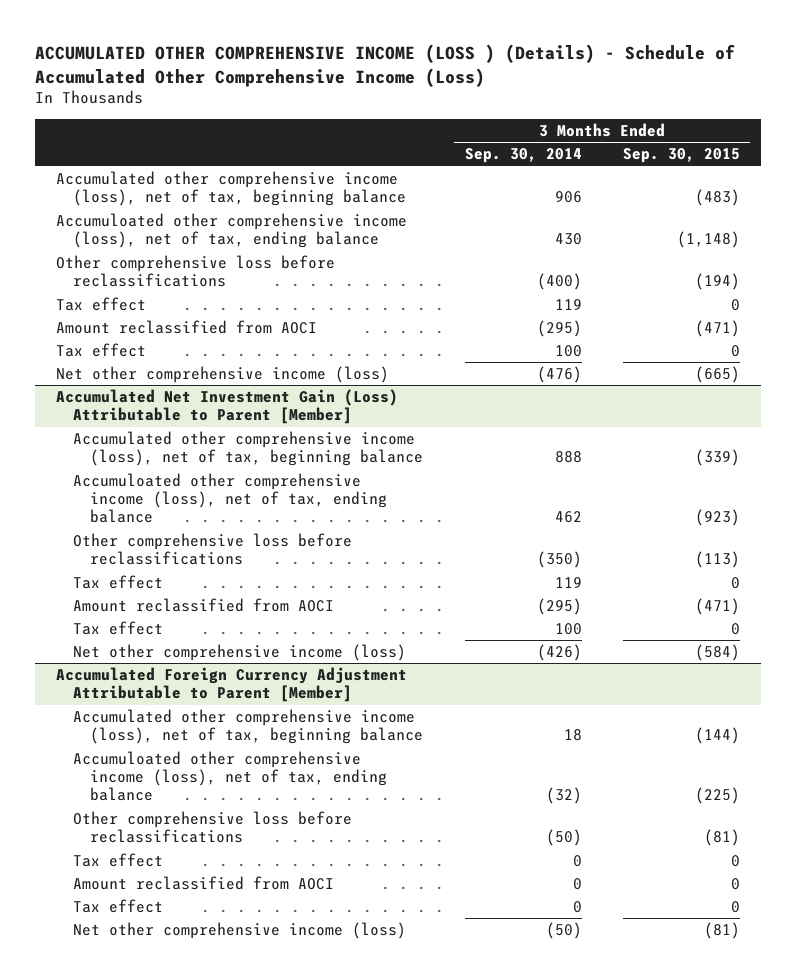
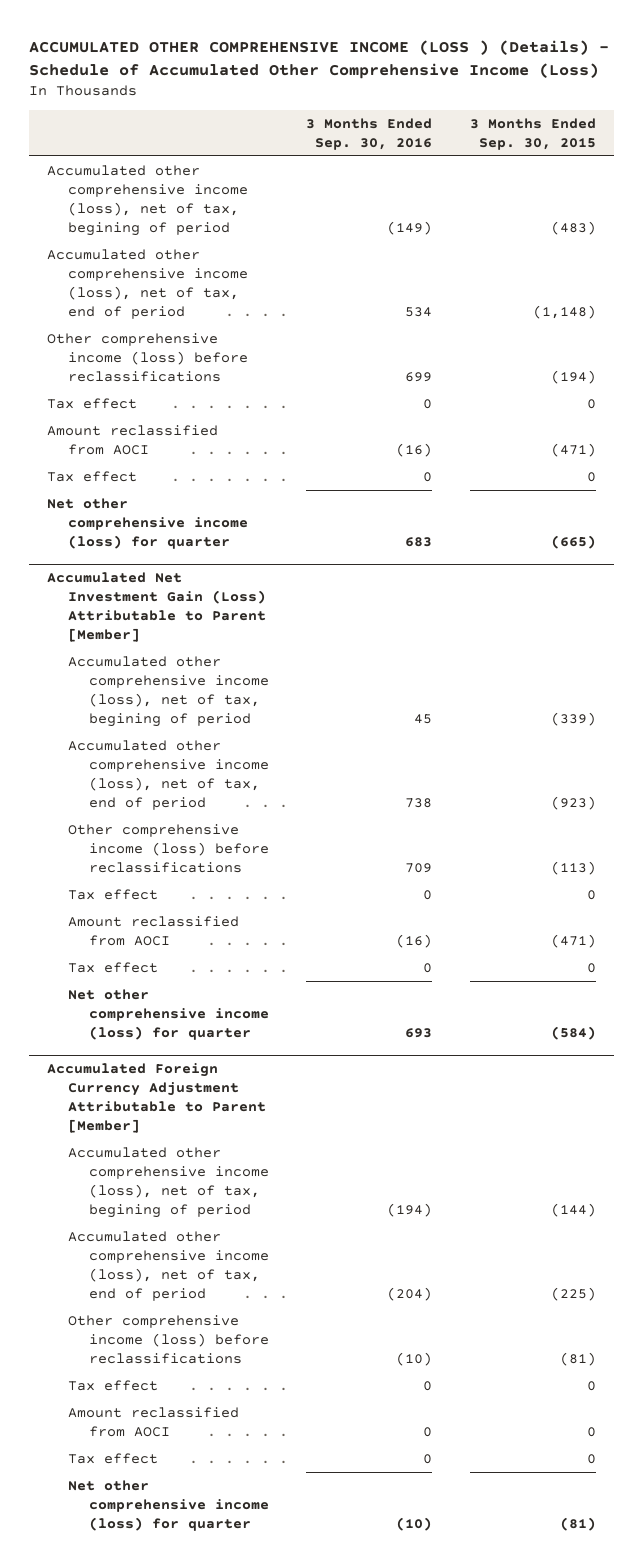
[464,148,582,164] Sep. 30, 2014 -> none
none -> [306,117,433,150] 3 Months Ended Sep. 30, 2016
[55,171,406,207] Accumulated other comprehensive income (loss), net of tax, beginning balance -> [47,165,249,236] Accumulated other comprehensive income (loss), net of tax, begining of period
[55,213,407,249] Accumuloated other comprehensive income (loss), net of tax, ending balance -> [47,249,249,319] Accumulated other comprehensive income (loss), net of tax, end of period
[55,255,335,288] Other comprehensive loss before reclassifications -> [47,333,249,382] Other comprehensive income (loss) before reclassifications
[55,366,389,384] Net other comprehensive income (loss) -> [47,498,249,549] Net other comprehensive income (loss) for quarter
[72,431,424,467] Accumulated other comprehensive income (loss), net of tax, beginning balance -> [68,656,270,727] Accumulated other comprehensive income (loss), net of tax, begining of period
[72,473,388,524] Accumuloated other comprehensive income (loss), net of tax, ending balance -> [68,740,270,810] Accumulated other comprehensive income (loss), net of tax, end of period
[72,533,352,566] Other comprehensive loss before reclassifications -> [68,824,270,873] Other comprehensive income (loss) before reclassifications
[72,644,406,662] Net other comprehensive income (loss) -> [68,989,270,1040] Net other comprehensive income (loss) for quarter
[72,709,424,745] Accumulated other comprehensive income (loss), net of tax, beginning balance -> [68,1147,270,1218] Accumulated other comprehensive income (loss), net of tax, begining of period
[72,751,388,802] Accumuloated other comprehensive income (loss), net of tax, ending balance -> [68,1231,270,1301] Accumulated other comprehensive income (loss), net of tax, end of period
[72,811,352,844] Other comprehensive loss before reclassifications -> [68,1315,270,1364] Other comprehensive income (loss) before reclassifications
[72,922,406,940] Net other comprehensive income (loss) -> [68,1480,270,1531] Net other comprehensive income (loss) for quarter

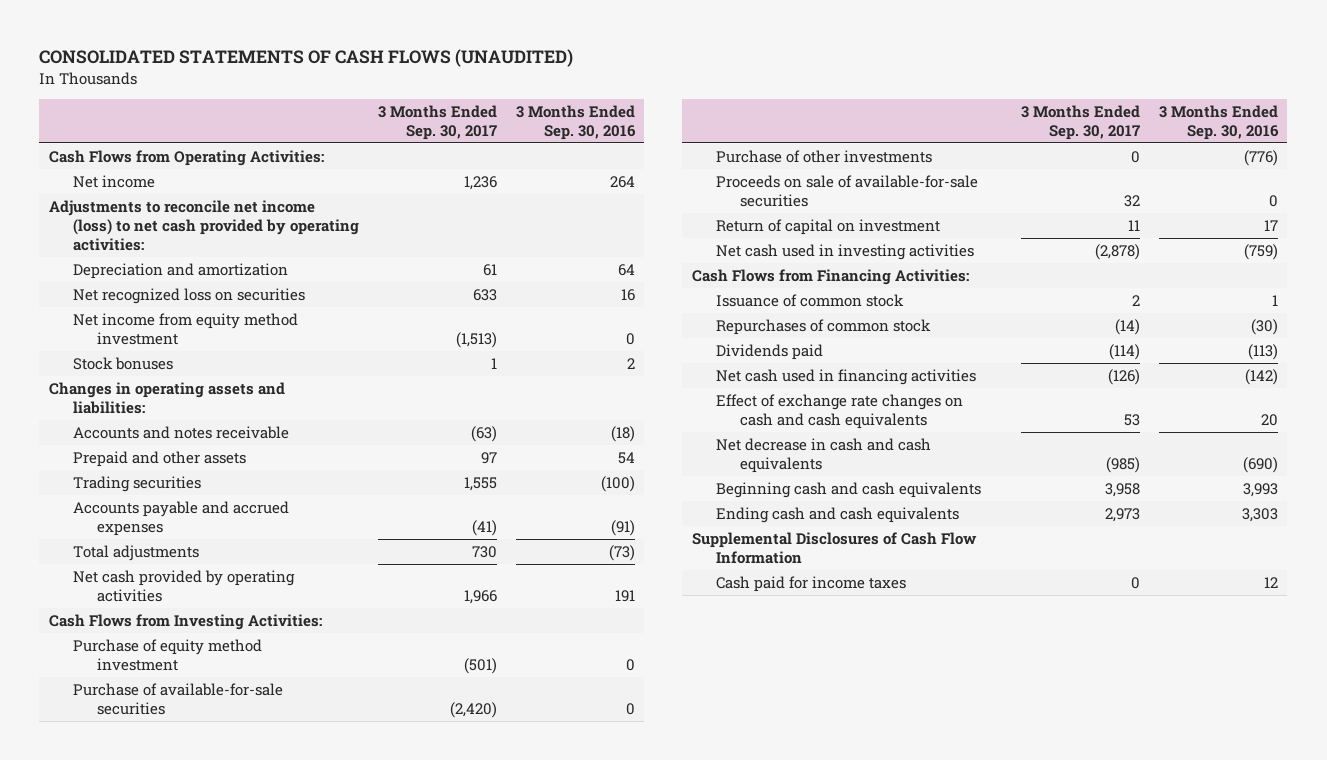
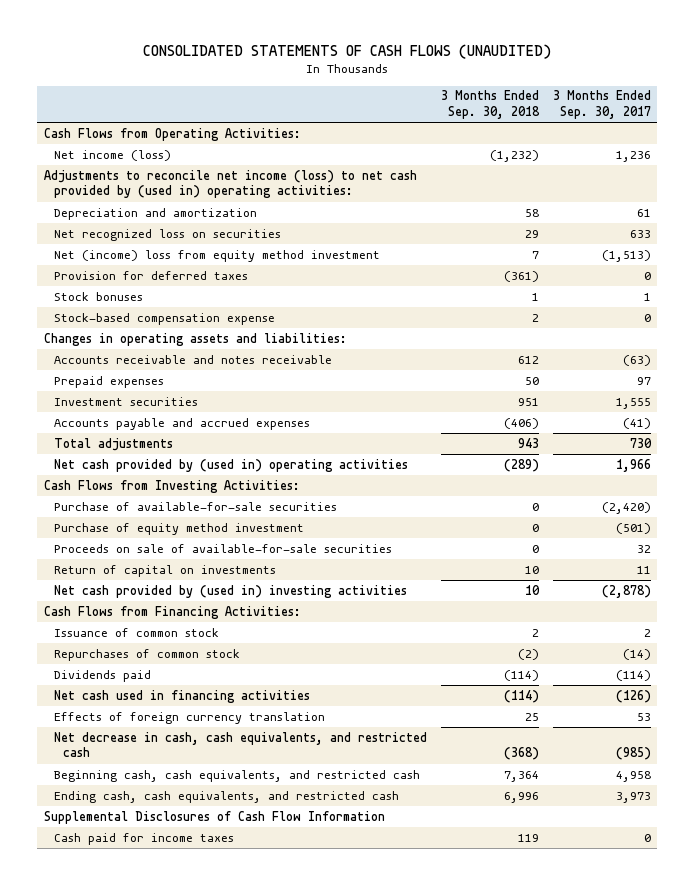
[515,104,636,140] 3 Months Ended Sep. 30, 2016 -> none
none -> [440,90,540,120] 3 Months Ended Sep. 30, 2018
[72,175,155,189] Net income -> [53,149,171,161] Net income (loss)
[48,200,359,251] Adjustments to reconcile net income (loss) to net cash provided by operating activities: -> [44,169,418,199] Adjustments to reconcile net income (loss) to net cash provided by (used in) operating activities:
[72,313,298,345] Net income from equity method investment -> [53,249,380,262] Net (income) loss from equity method investment
none -> [53,270,248,280] Provision for deferred taxes
none -> [53,312,275,325] Stock-based compensation expense
[72,426,289,440] Accounts and notes receivable -> [53,354,332,364] Accounts receivable and notes receivable
[72,451,246,468] Prepaid and other assets -> [53,375,164,388] Prepaid expenses
[72,476,201,493] Trading securities -> [53,396,198,406] Investment securities
[72,570,295,602] Net cash provided by operating activities -> [53,458,408,472] Net cash provided by (used in) operating activities
[715,150,932,164] Purchase of other investments -> none
[72,639,262,671] Purchase of equity method investment -> [53,522,304,535] Purchase of equity method investment
[715,219,940,236] Return of capital on investment -> [53,564,276,577] Return of capital on investments
[715,244,974,261] Net cash used in investing activities -> [53,584,407,598] Net cash provided by (used in) investing activities
[715,394,963,429] Effect of exchange rate changes on cash and cash equivalents -> [53,711,325,724] Effects of foreign currency translation
[715,438,931,473] Net decrease in cash and cash equivalents -> [53,731,427,758] Net decrease in cash, cash equivalents, and restricted cash
[715,482,981,499] Beginning cash and cash equivalents -> [53,769,420,782] Beginning cash, cash equivalents, and restricted cash
[1104,483,1140,498] 3,958 -> [615,770,651,782] 4,958
[715,507,959,524] Ending cash and cash equivalents -> [53,790,399,803] Ending cash, cash equivalents, and restricted cash
[1104,508,1140,523] 2,973 -> [615,791,651,803] 3,973

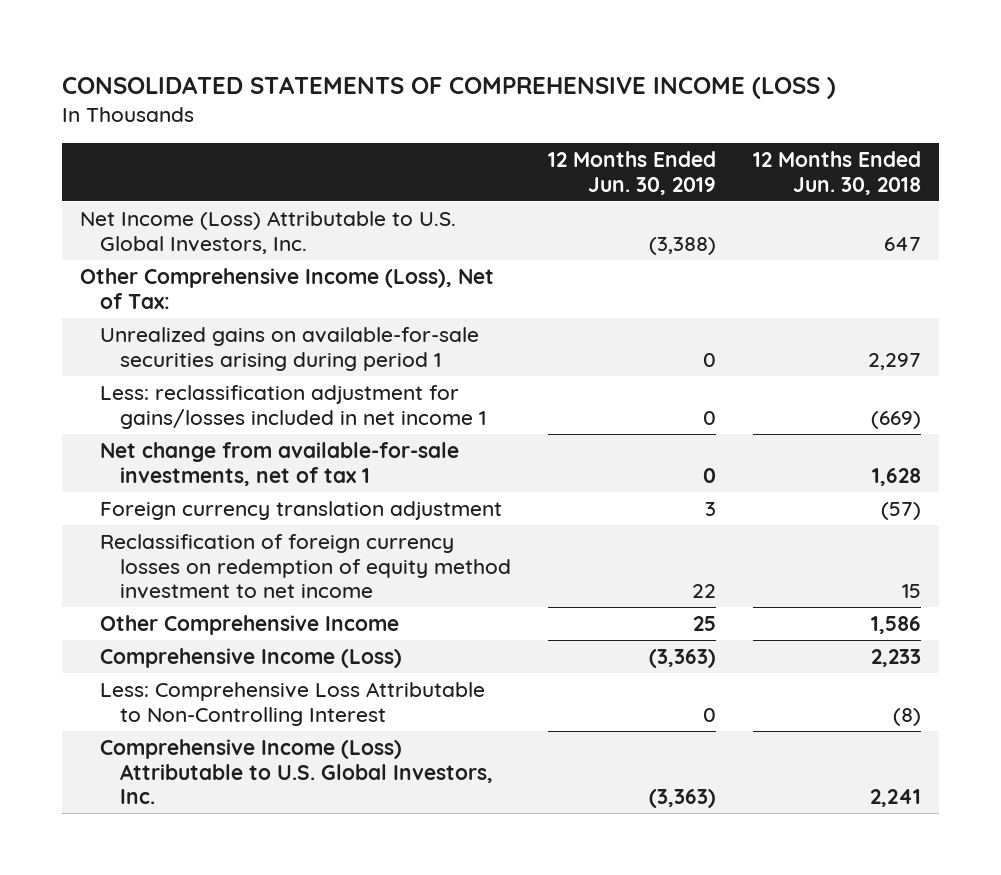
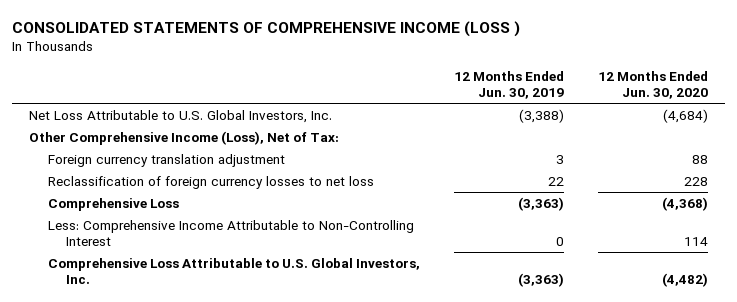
[752,150,921,195] 12 Months Ended Jun. 30, 2018 -> none
none -> [598,70,709,99] 12 Months Ended Jun. 30, 2020
[80,210,457,254] Net Income (Loss) Attributable to U.S. Global Investors, Inc. -> [29,109,333,123] Net Loss Attributable to U.S. Global Investors, Inc.
[100,326,480,371] Unrealized gains on available-for-sale securities arising during period 1 -> none
[100,384,486,429] Less: reclassification adjustment for gains/losses included in net income 1 -> none
[100,441,460,486] Net change from available-for-sale investments, net of tax 1 -> none
[100,614,400,635] Other Comprehensive Income -> none
[100,533,511,600] Reclassification of foreign currency losses on redemption of equity method investment to net income -> [47,175,374,189] Reclassification of foreign currency losses to net loss
[100,647,403,668] Comprehensive Income (Loss) -> [47,197,179,211] Comprehensive Loss
[100,681,486,726] Less: Comprehensive Loss Attributable to Non-Controlling Interest -> [47,219,414,246] Less: Comprehensive Income Attributable to Non-Controlling Interest
[100,738,493,805] Comprehensive Income (Loss) Attributable to U.S. Global Investors, Inc. -> [47,257,420,284] Comprehensive Loss Attributable to U.S. Global Investors, Inc.

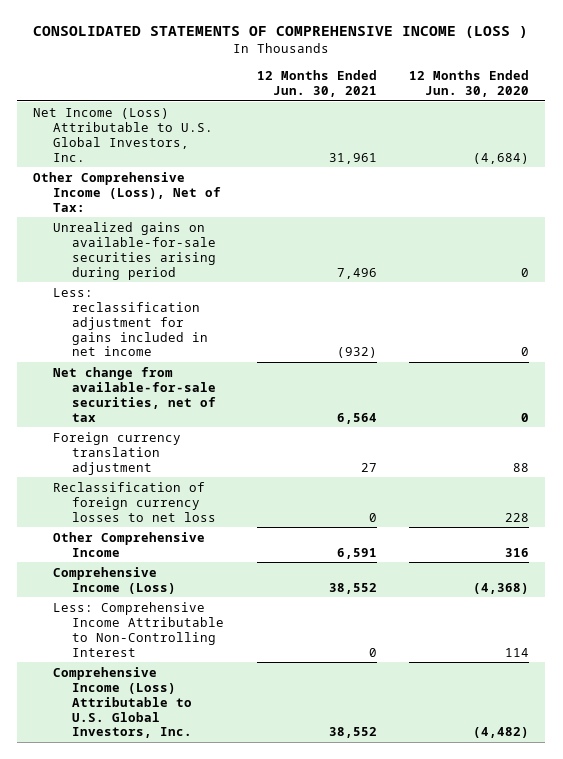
[453,70,564,99] 12 Months Ended Jun. 30, 2019 -> none
none -> [256,70,377,98] 12 Months Ended Jun. 30, 2021
[29,109,333,123] Net Loss Attributable to U.S. Global Investors, Inc. -> [33,107,213,162] Net Income (Loss) Attributable to U.S. Global Investors, Inc.
none -> [52,221,216,280] Unrealized gains on available-for-sale securities arising during period
none -> [52,287,208,357] Less: reclassification adjustment for gains included in net income
none -> [52,366,216,422] Net change from available-for-sale securities, net of tax
none -> [52,531,205,557] Other Comprehensive Income
[47,197,179,211] Comprehensive Loss -> [52,566,176,594] Comprehensive Income (Loss)
[47,257,420,284] Comprehensive Loss Attributable to U.S. Global Investors, Inc. -> [52,666,192,739] Comprehensive Income (Loss) Attributable to U.S. Global Investors, Inc.

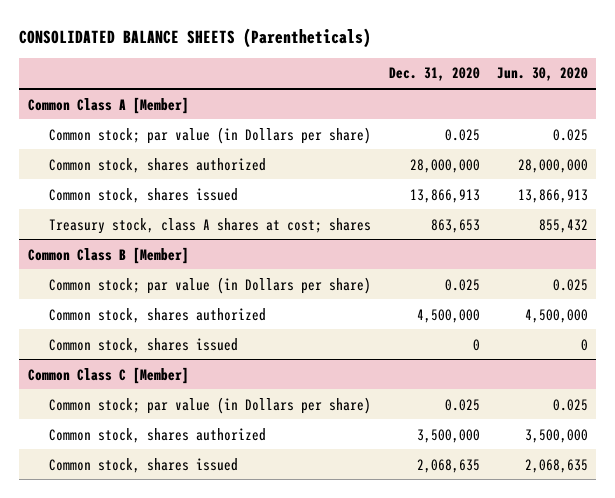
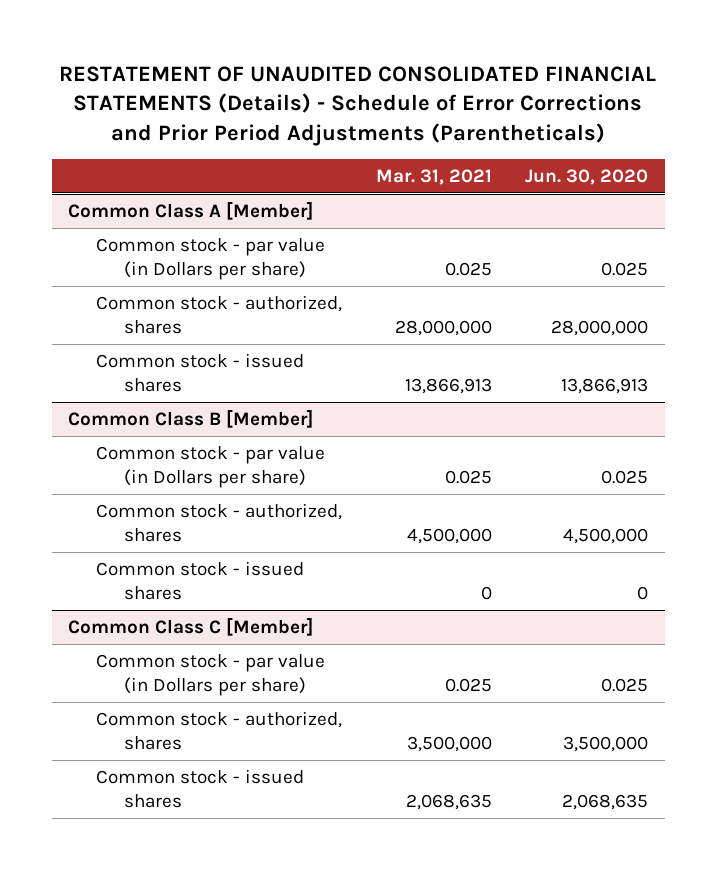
[18,27,371,48] CONSOLIDATED BALANCE SHEETS (Parentheticals) -> [59,65,657,146] RESTATEMENT OF UNAUDITED CONSOLIDATED FINANCIAL STATEMENTS (Details) - Schedule of Error Corrections and Prior Period Adjustments (Parentheticals)
[388,67,480,82] Dec. 31, 2020 -> none
none -> [375,168,492,185] Mar. 31, 2021
[49,217,372,234] Treasury stock, class A shares at cost; shares -> none
[49,126,372,144] Common stock; par value (in Dollars per share) -> [96,237,326,281] Common stock - par value (in Dollars per share)
[49,157,267,173] Common stock, shares authorized -> [96,294,343,335] Common stock - authorized, shares
[49,187,239,203] Common stock, shares issued -> [96,352,305,393] Common stock - issued shares
[49,276,372,294] Common stock; par value (in Dollars per share) -> [96,445,326,489] Common stock - par value (in Dollars per share)
[49,307,267,323] Common stock, shares authorized -> [96,502,343,543] Common stock - authorized, shares
[49,337,239,353] Common stock, shares issued -> [96,560,305,601] Common stock - issued shares
[49,396,372,414] Common stock; par value (in Dollars per share) -> [96,653,326,697] Common stock - par value (in Dollars per share)
[49,427,267,443] Common stock, shares authorized -> [96,710,343,751] Common stock - authorized, shares
[49,457,239,473] Common stock, shares issued -> [96,768,305,809] Common stock - issued shares

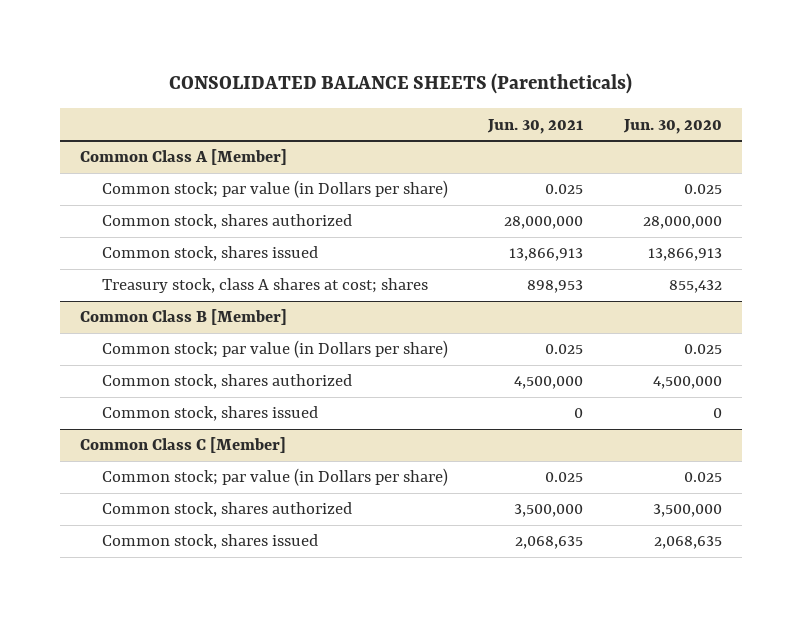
[59,65,657,146] RESTATEMENT OF UNAUDITED CONSOLIDATED FINANCIAL STATEMENTS (Details) - Schedule of Error Corrections and Prior Period Adjustments (Parentheticals) -> [168,73,632,95] CONSOLIDATED BALANCE SHEETS (Parentheticals)
[375,168,492,185] Mar. 31, 2021 -> none
none -> [487,118,584,134] Jun. 30, 2021
[96,237,326,281] Common stock - par value (in Dollars per share) -> [101,180,448,199] Common stock; par value (in Dollars per share)
[96,294,343,335] Common stock - authorized, shares -> [101,214,352,230] Common stock, shares authorized
[96,352,305,393] Common stock - issued shares -> [101,246,318,262] Common stock, shares issued
none -> [101,278,428,294] Treasury stock, class A shares at cost; shares
[96,445,326,489] Common stock - par value (in Dollars per share) -> [101,340,448,359] Common stock; par value (in Dollars per share)
[96,502,343,543] Common stock - authorized, shares -> [101,374,352,390] Common stock, shares authorized
[96,560,305,601] Common stock - issued shares -> [101,406,318,422] Common stock, shares issued
[96,653,326,697] Common stock - par value (in Dollars per share) -> [101,468,448,487] Common stock; par value (in Dollars per share)
[96,710,343,751] Common stock - authorized, shares -> [101,502,352,518] Common stock, shares authorized
[96,768,305,809] Common stock - issued shares -> [101,534,318,550] Common stock, shares issued

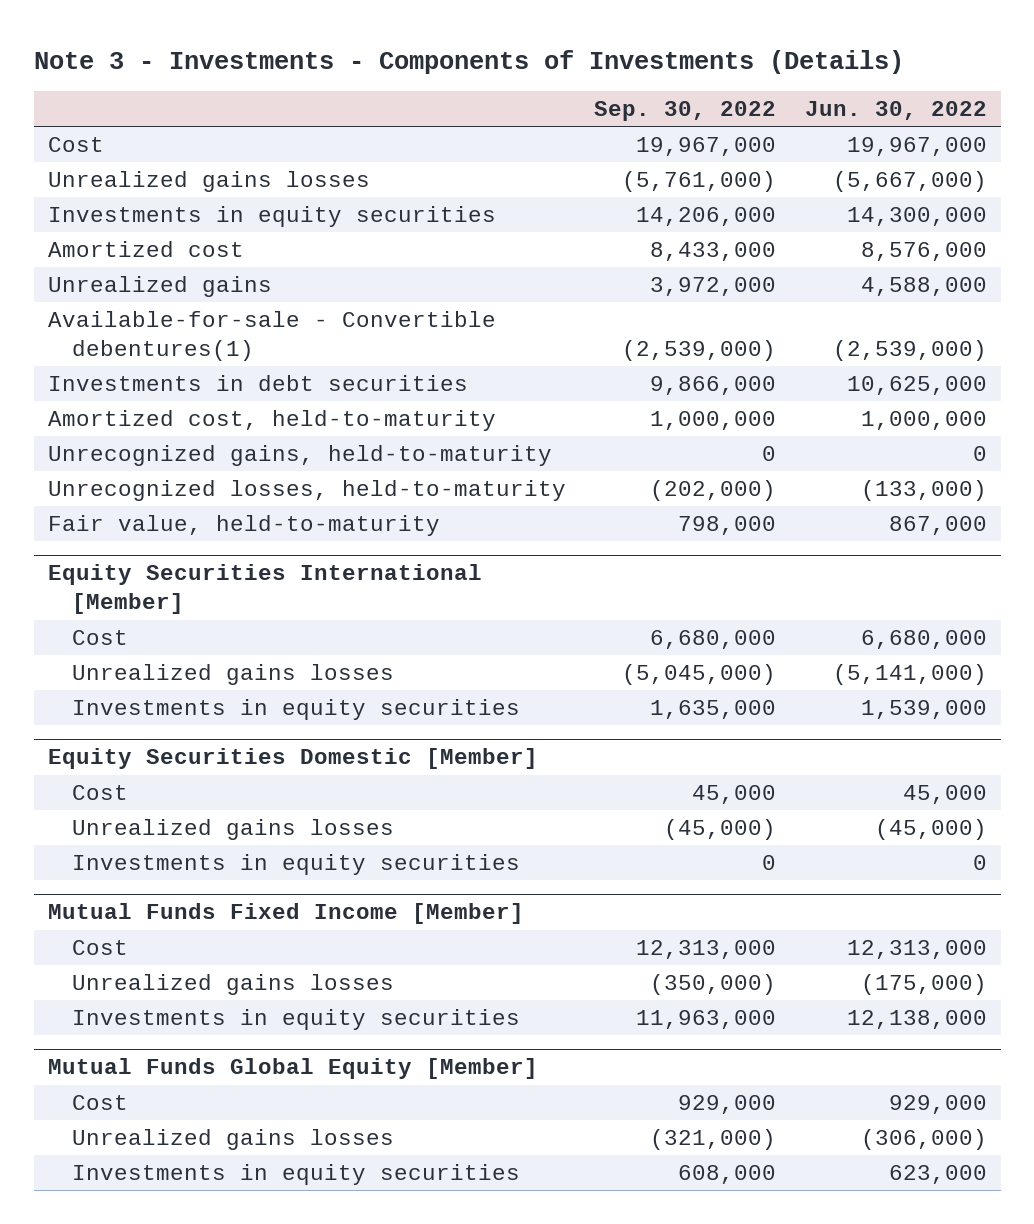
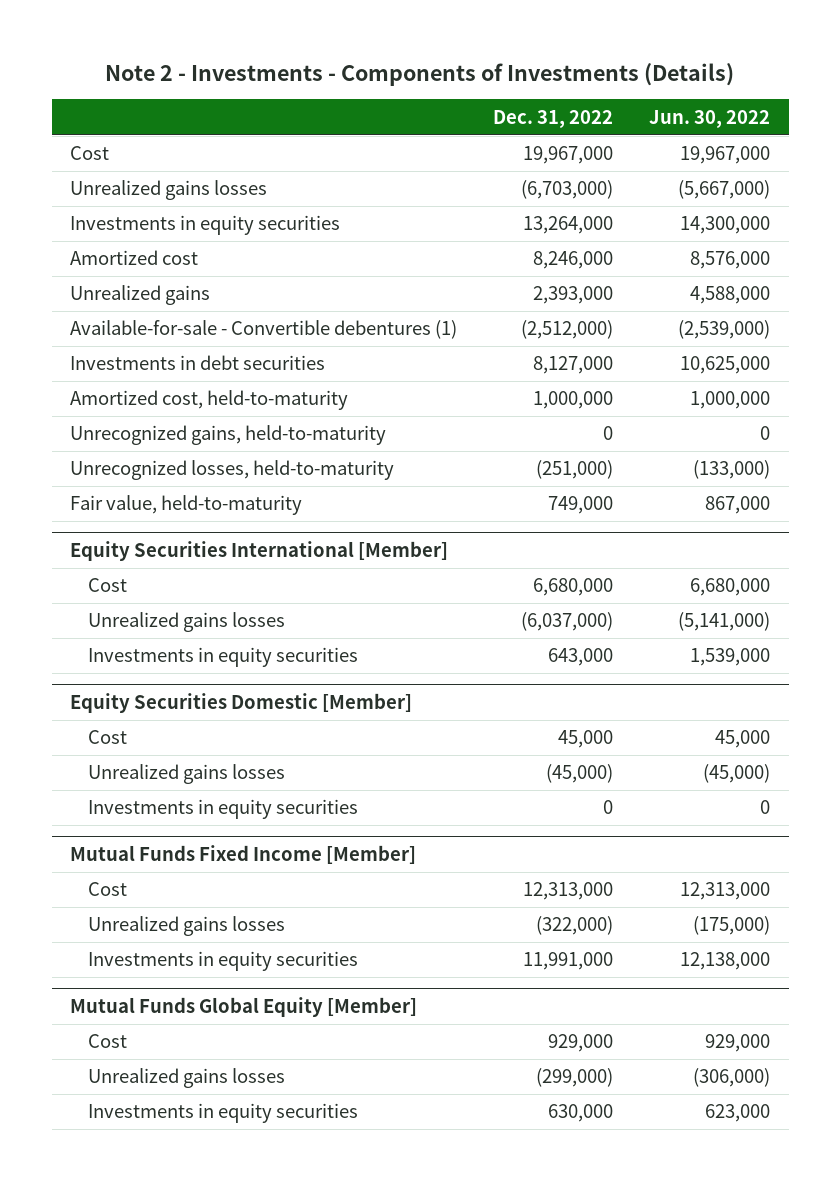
[33,49,904,74] Note 3 - Investments - Components of Investments (Details) -> [105,62,735,86] Note 2 - Investments - Components of Investments (Details)
[594,100,777,121] Sep. 30, 2022 -> none
none -> [493,109,614,128] Dec. 31, 2022
[47,311,496,361] Available-for-sale - Convertible debentures(1) -> [69,320,457,340] Available-for-sale - Convertible debentures (1)

